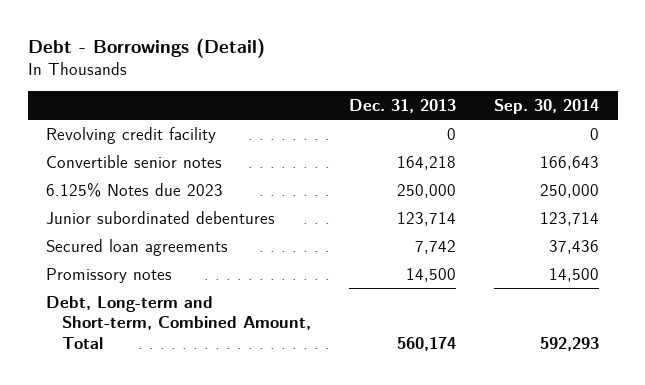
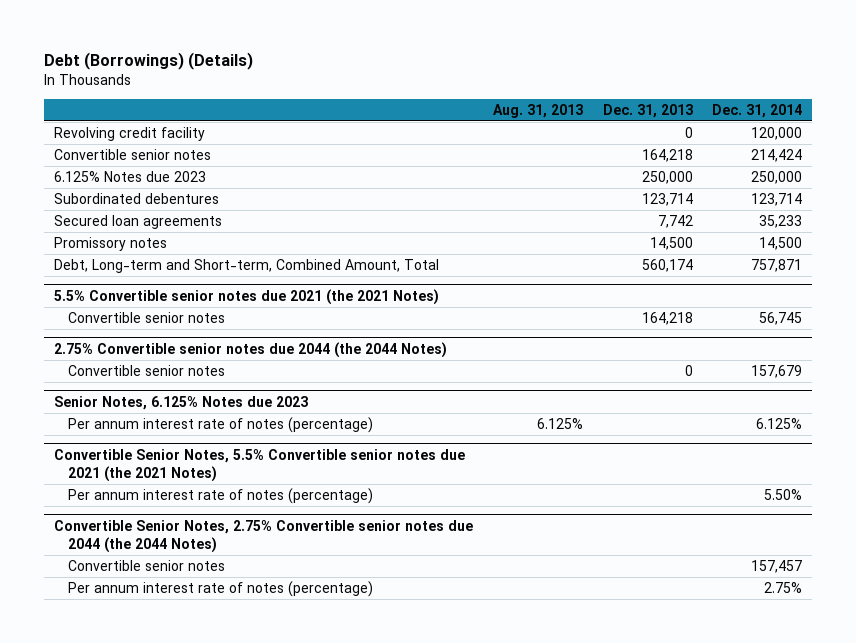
[27,37,265,58] Debt - Borrowings (Detail) -> [43,51,253,70] Debt (Borrowings) (Details)
[493,98,599,114] Sep. 30, 2014 -> none
none -> [492,103,583,118] Aug. 31, 2013
none -> [712,103,803,118] Dec. 31, 2014
[46,210,276,224] Junior subordinated debentures -> [53,193,219,205] Subordinated debentures
none -> [53,288,439,305] 5.5% Convertible senior notes due 2021 (the 2021 Notes)
none -> [67,312,225,324] Convertible senior notes
none -> [53,341,447,358] 2.75% Convertible senior notes due 2044 (the 2044 Notes)
none -> [67,365,225,377] Convertible senior notes
none -> [53,395,308,410] Senior Notes, 6.125% Notes due 2023
none -> [67,417,373,434] Per annum interest rate of notes (percentage)
none -> [53,448,465,482] Convertible Senior Notes, 5.5% Convertible senior notes due 2021 (the 2021 Notes)
none -> [67,488,373,505] Per annum interest rate of notes (percentage)
none -> [53,519,473,553] Convertible Senior Notes, 2.75% Convertible senior notes due 2044 (the 2044 Notes)
none -> [67,560,225,572] Convertible senior notes
none -> [67,581,373,598] Per annum interest rate of notes (percentage)

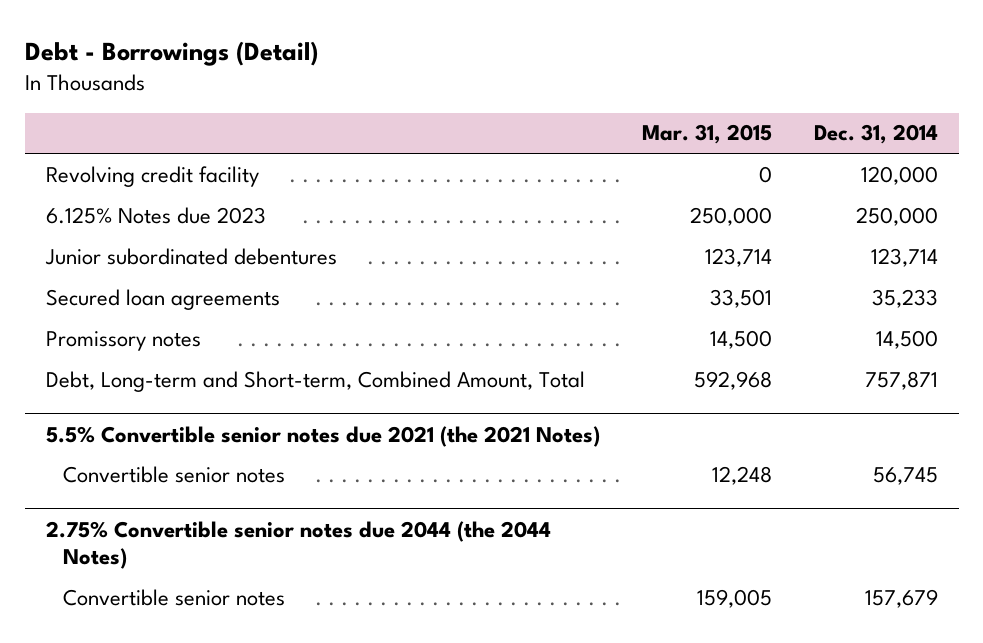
[43,51,253,70] Debt (Borrowings) (Details) -> [24,40,318,66] Debt - Borrowings (Detail)
[492,103,583,118] Aug. 31, 2013 -> none
[602,103,693,118] Dec. 31, 2013 -> none
none -> [641,124,772,145] Mar. 31, 2015
[53,149,211,161] Convertible senior notes -> none
[53,193,219,205] Subordinated debentures -> [44,247,337,265] Junior subordinated debentures
[53,395,308,410] Senior Notes, 6.125% Notes due 2023 -> none
[67,417,373,434] Per annum interest rate of notes (percentage) -> none
[53,448,465,482] Convertible Senior Notes, 5.5% Convertible senior notes due 2021 (the 2021 Notes) -> none
[67,488,373,505] Per annum interest rate of notes (percentage) -> none
[53,519,473,553] Convertible Senior Notes, 2.75% Convertible senior notes due 2044 (the 2044 Notes) -> none
[67,560,225,572] Convertible senior notes -> none
[67,581,373,598] Per annum interest rate of notes (percentage) -> none

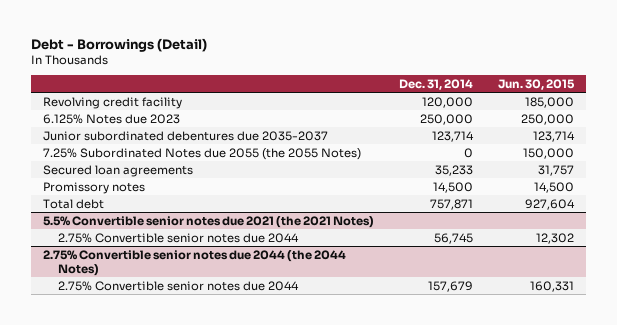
[641,124,772,145] Mar. 31, 2015 -> none
none -> [497,78,575,90] Jun. 30, 2015
[44,247,337,265] Junior subordinated debentures -> [43,130,329,141] Junior subordinated debentures due 2035-2037
none -> [43,147,362,160] 7.25% Subordinated Notes due 2055 (the 2055 Notes)
[45,370,585,392] Debt, Long-term and Short-term, Combined Amount, Total -> [43,198,105,209] Total debt
[62,465,285,483] Convertible senior notes -> [57,232,299,243] 2.75% Convertible senior notes due 2044
[62,588,285,606] Convertible senior notes -> [57,280,299,291] 2.75% Convertible senior notes due 2044

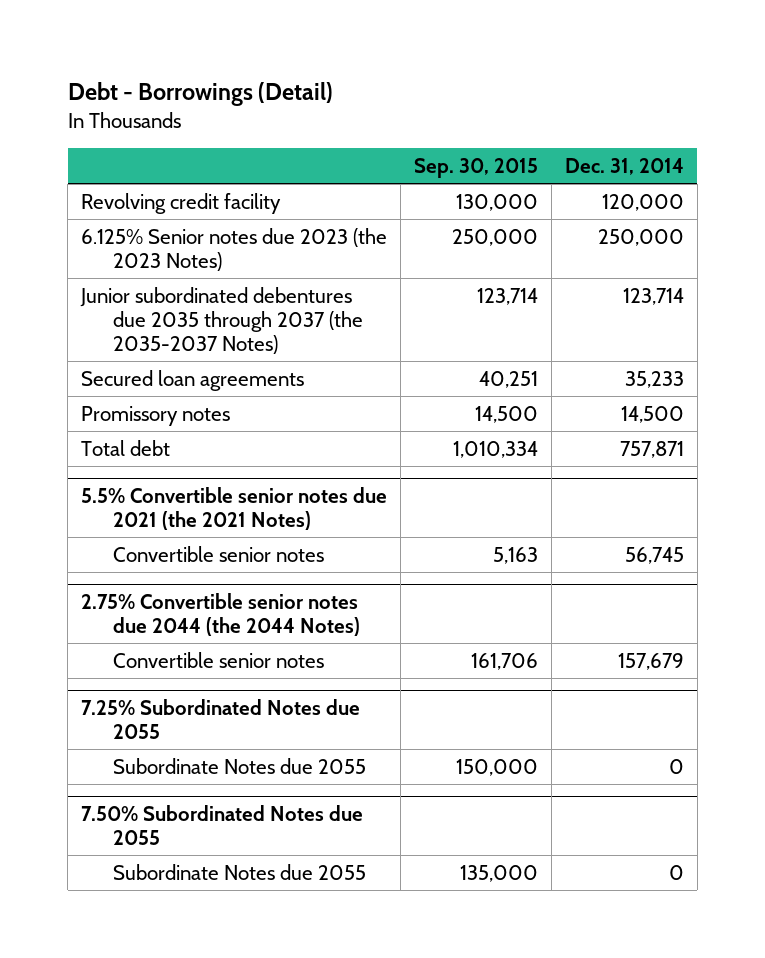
[497,78,575,90] Jun. 30, 2015 -> none
none -> [414,158,539,179] Sep. 30, 2015
[43,147,362,160] 7.25% Subordinated Notes due 2055 (the 2055 Notes) -> none
[43,113,181,124] 6.125% Notes due 2023 -> [81,227,388,271] 6.125% Senior notes due 2023 (the 2023 Notes)
[43,130,329,141] Junior subordinated debentures due 2035-2037 -> [80,286,363,354] Junior subordinated debentures due 2035 through 2037 (the 2035-2037 Notes)
[57,232,299,243] 2.75% Convertible senior notes due 2044 -> [112,545,324,562] Convertible senior notes
[57,280,299,291] 2.75% Convertible senior notes due 2044 -> [112,651,324,668] Convertible senior notes
none -> [81,698,361,739] 7.25% Subordinated Notes due 2055
none -> [112,757,366,774] Subordinate Notes due 2055
none -> [81,804,364,845] 7.50% Subordinated Notes due 2055
none -> [112,863,366,880] Subordinate Notes due 2055

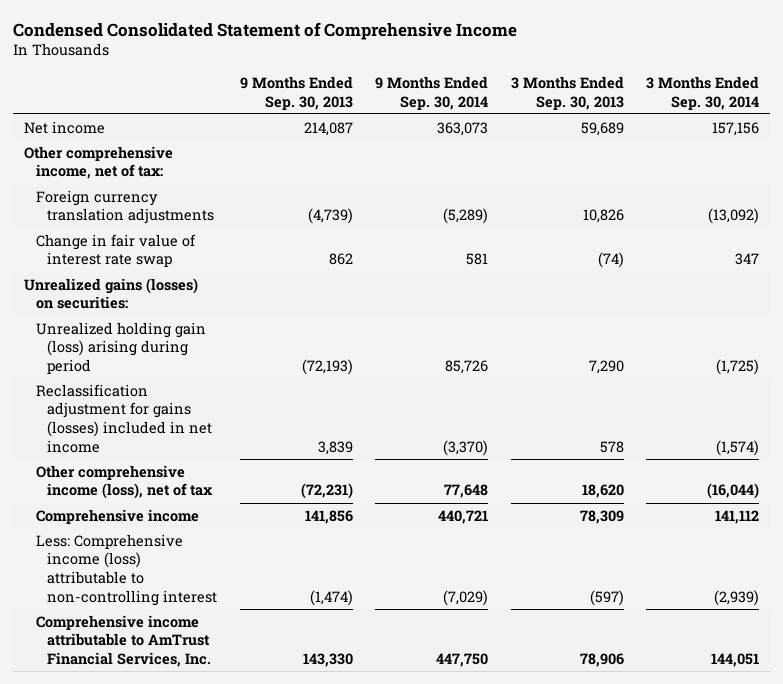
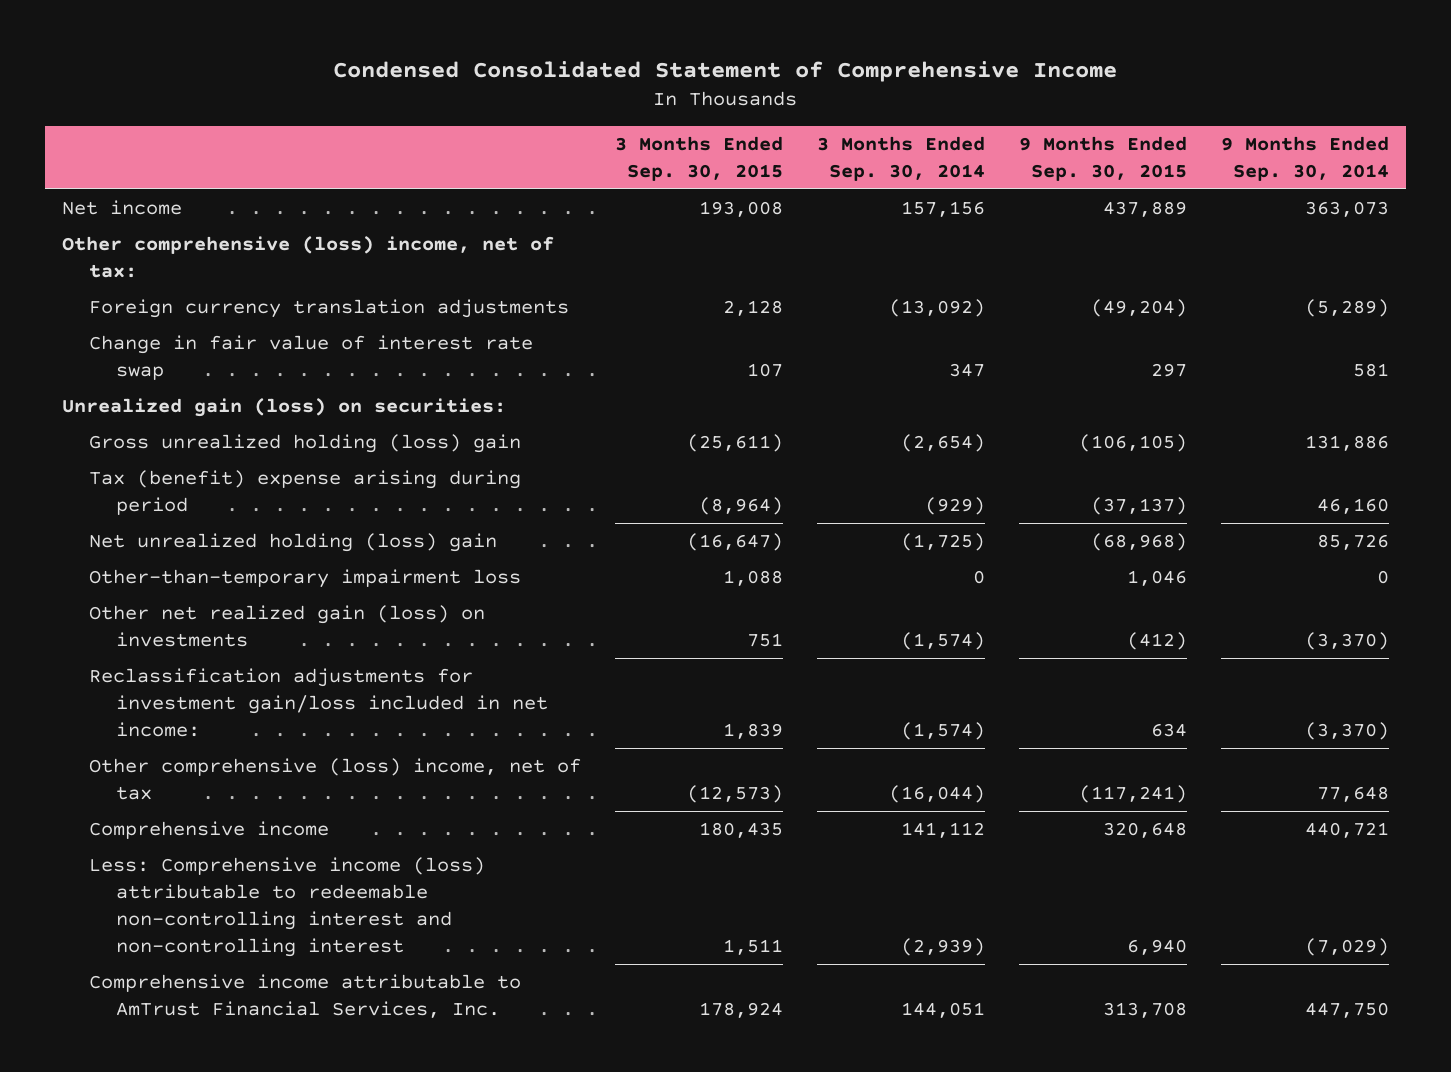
[239,75,353,110] 9 Months Ended Sep. 30, 2013 -> none
[510,75,624,110] 3 Months Ended Sep. 30, 2013 -> none
none -> [615,136,784,181] 3 Months Ended Sep. 30, 2015
none -> [1018,136,1187,181] 9 Months Ended Sep. 30, 2015
[24,145,174,180] Other comprehensive income, net of tax: -> [62,236,555,279] Other comprehensive (loss) income, net of tax:
[24,277,199,310] Unrealized gains (losses) on securities: -> [62,398,507,418] Unrealized gain (loss) on securities:
none -> [89,434,522,454] Gross unrealized holding (loss) gain
none -> [89,470,522,516] Tax (benefit) expense arising during period
[35,321,206,375] Unrealized holding gain (loss) arising during period -> [89,533,498,553] Net unrealized holding (loss) gain
none -> [89,569,522,589] Other-than-temporary impairment loss
[35,383,213,453] Reclassification adjustment for gains (losses) included in net income -> [89,605,486,648] Other net realized gain (loss) on investments
none -> [89,668,549,737] Reclassification adjustments for investment gain/loss included in net income:
[35,464,214,500] Other comprehensive income (loss), net of tax -> [89,758,582,801] Other comprehensive (loss) income, net of tax
[35,533,218,606] Less: Comprehensive income (loss) attributable to non-controlling interest -> [89,857,486,957] Less: Comprehensive income (loss) attributable to redeemable non-controlling interest and non-controlling interest

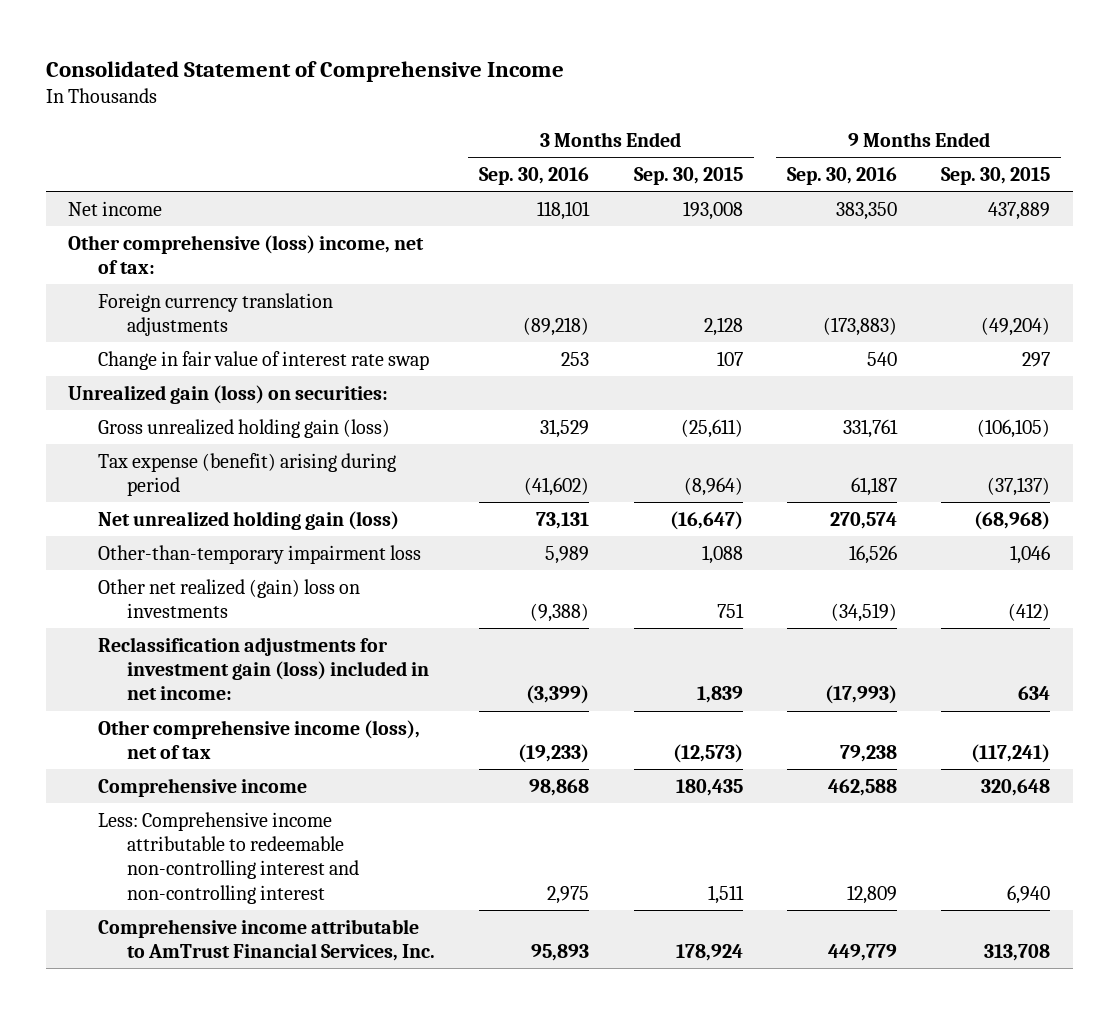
[333,61,1118,83] Condensed Consolidated Statement of Comprehensive Income -> [46,60,565,82] Consolidated Statement of Comprehensive Income
[817,136,986,181] 3 Months Ended Sep. 30, 2014 -> none
[1220,136,1389,181] 9 Months Ended Sep. 30, 2014 -> none
none -> [479,166,590,185] Sep. 30, 2016
none -> [786,166,897,185] Sep. 30, 2016
[89,434,522,454] Gross unrealized holding (loss) gain -> [97,418,390,438] Gross unrealized holding gain (loss)
[89,470,522,516] Tax (benefit) expense arising during period -> [97,452,396,497] Tax expense (benefit) arising during period
[89,533,498,553] Net unrealized holding (loss) gain -> [97,510,399,530] Net unrealized holding gain (loss)
[89,605,486,648] Other net realized gain (loss) on investments -> [97,578,360,619] Other net realized (gain) loss on investments
[89,668,549,737] Reclassification adjustments for investment gain/loss included in net income: -> [97,636,429,701] Reclassification adjustments for investment gain (loss) included in net income:
[89,758,582,801] Other comprehensive (loss) income, net of tax -> [97,719,420,760] Other comprehensive income (loss), net of tax
[89,857,486,957] Less: Comprehensive income (loss) attributable to redeemable non-controlling interest and non-controlling interest -> [97,811,359,904] Less: Comprehensive income attributable to redeemable non-controlling interest and non-controlling interest

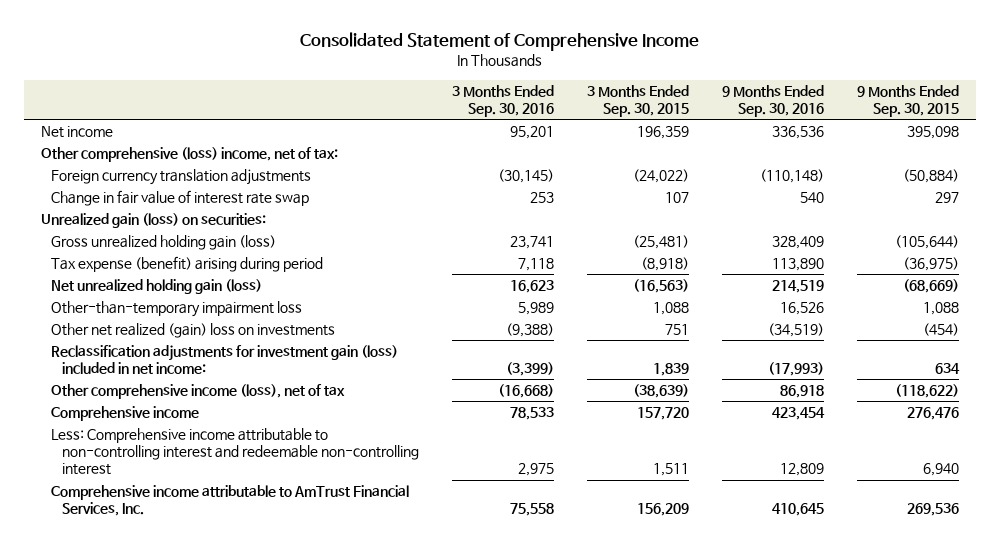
[537,200,591,220] 118,101 -> [510,126,555,140] 95,201
[682,200,743,220] 193,008 -> [637,126,690,140] 196,359
[835,201,897,220] 383,350 -> [772,126,825,140] 336,536
[988,201,1051,220] 437,889 -> [907,126,960,140] 395,098
[523,317,590,337] (89,218) -> [498,169,555,184] (30,145)
[703,317,743,337] 2,128 -> [633,169,690,184] (24,022)
[822,317,897,337] (173,883) -> [760,169,825,184] (110,148)
[981,317,1051,337] (49,204) -> [903,169,960,184] (50,884)
[540,418,590,438] 31,529 -> [510,236,555,250] 23,741
[680,418,743,438] (25,611) -> [633,235,690,250] (25,481)
[842,418,898,438] 331,761 -> [772,236,825,250] 328,409
[977,418,1051,438] (106,105) -> [895,235,960,250] (105,644)
[524,477,590,497] (41,602) -> [518,258,555,272] 7,118
[683,477,743,497] (8,964) -> [641,257,690,272] (8,918)
[850,477,897,497] 61,187 -> [772,258,825,272] 113,890
[987,477,1051,497] (37,137) -> [903,257,960,272] (36,975)
[536,511,590,529] 73,131 -> [510,280,555,294] 16,623
[669,510,743,530] (16,647) -> [633,279,690,294] (16,563)
[829,511,897,529] 270,574 -> [772,280,825,294] 214,519
[974,510,1051,530] (68,968) -> [903,279,960,294] (68,669)
[1010,544,1051,564] 1,046 -> [923,302,960,316] 1,088
[1008,603,1051,622] (412) -> [923,323,960,337] (454)
[518,744,590,764] (19,233) -> [498,384,555,399] (16,668)
[672,744,743,764] (12,573) -> [633,384,690,399] (38,639)
[839,745,897,763] 79,238 -> [780,385,825,399] 86,918
[971,744,1051,764] (117,241) -> [895,384,960,399] (118,622)
[529,778,590,796] 98,868 -> [510,407,555,421] 78,533
[675,778,743,796] 180,435 -> [637,407,690,421] 157,720
[827,778,897,796] 462,588 -> [772,407,826,421] 423,454
[981,778,1051,796] 320,648 -> [907,407,960,421] 276,476
[97,811,359,904] Less: Comprehensive income attributable to redeemable non-controlling interest and non-controlling interest -> [51,428,419,476] Less: Comprehensive income attributable to non-controlling interest and redeemable non-controlling interest
[531,944,590,962] 95,893 -> [510,503,555,517] 75,558
[675,944,743,962] 178,924 -> [637,503,690,517] 156,209
[827,944,897,962] 449,779 -> [772,503,825,517] 410,645
[984,944,1051,962] 313,708 -> [907,503,960,517] 269,536

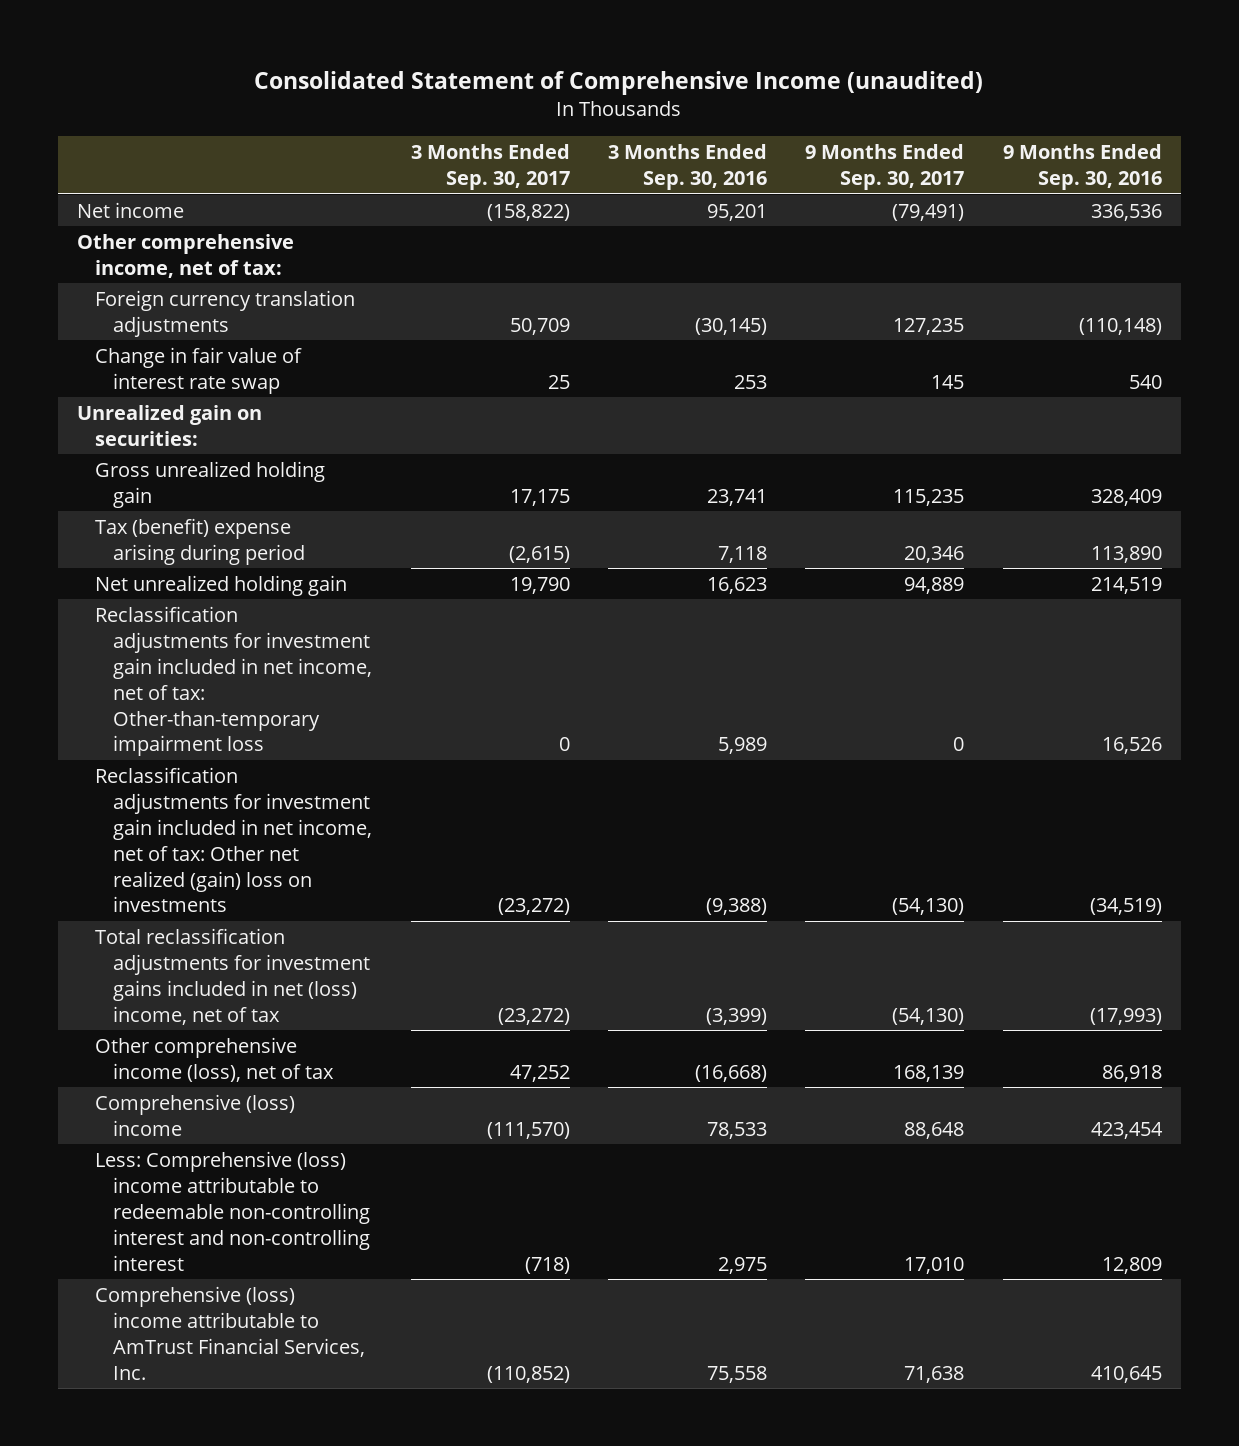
[300,32,700,52] Consolidated Statement of Comprehensive Income -> [254,70,984,95] Consolidated Statement of Comprehensive Income (unaudited)
[587,84,690,118] 3 Months Ended Sep. 30, 2015 -> none
[857,84,960,118] 9 Months Ended Sep. 30, 2015 -> none
none -> [410,144,570,191] 3 Months Ended Sep. 30, 2017
none -> [805,144,965,191] 9 Months Ended Sep. 30, 2017
[40,147,338,163] Other comprehensive (loss) income, net of tax: -> [76,233,294,278] Other comprehensive income, net of tax:
[40,213,266,229] Unrealized gain (loss) on securities: -> [76,404,262,446] Unrealized gain on securities:
[51,235,277,251] Gross unrealized holding gain (loss) -> [94,460,325,508] Gross unrealized holding gain
[51,256,324,273] Tax expense (benefit) arising during period -> [94,517,306,565] Tax (benefit) expense arising during period
[51,279,263,295] Net unrealized holding gain (loss) -> [94,574,347,596] Net unrealized holding gain
[51,301,303,318] Other-than-temporary impairment loss -> [94,605,373,757] Reclassification adjustments for investment gain included in net income, net of tax: Other-than-temporary impairment loss
[51,323,336,339] Other net realized (gain) loss on investments -> [94,766,373,913] Reclassification adjustments for investment gain included in net income, net of tax: Other net realized (gain) loss on investments
[51,345,399,375] Reclassification adjustments for investment gain (loss) included in net income: -> [94,927,371,1025] Total reclassification adjustments for investment gains included in net (loss) income, net of tax
[51,406,200,422] Comprehensive income -> [94,1093,295,1136] Comprehensive (loss) income
[51,428,419,476] Less: Comprehensive income attributable to non-controlling interest and redeemable non-controlling interest -> [94,1150,371,1271] Less: Comprehensive (loss) income attributable to redeemable non-controlling interest and non-controlling interest
[51,485,410,517] Comprehensive income attributable to AmTrust Financial Services, Inc. -> [94,1285,366,1380] Comprehensive (loss) income attributable to AmTrust Financial Services, Inc.

